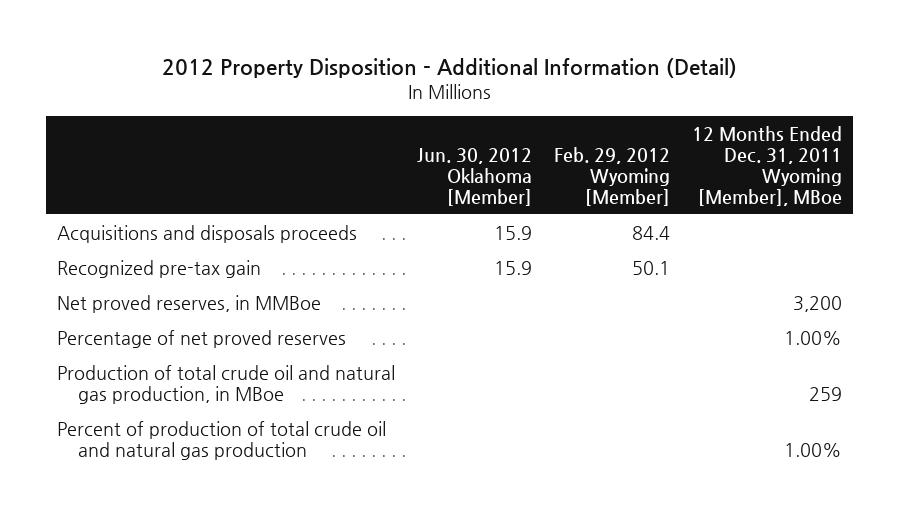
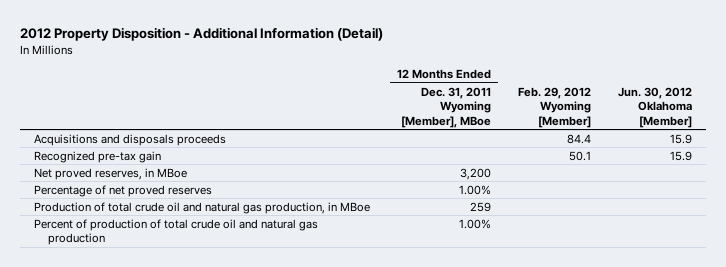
[56,294,321,313] Net proved reserves, in MMBoe -> [33,167,187,180] Net proved reserves, in MBoe

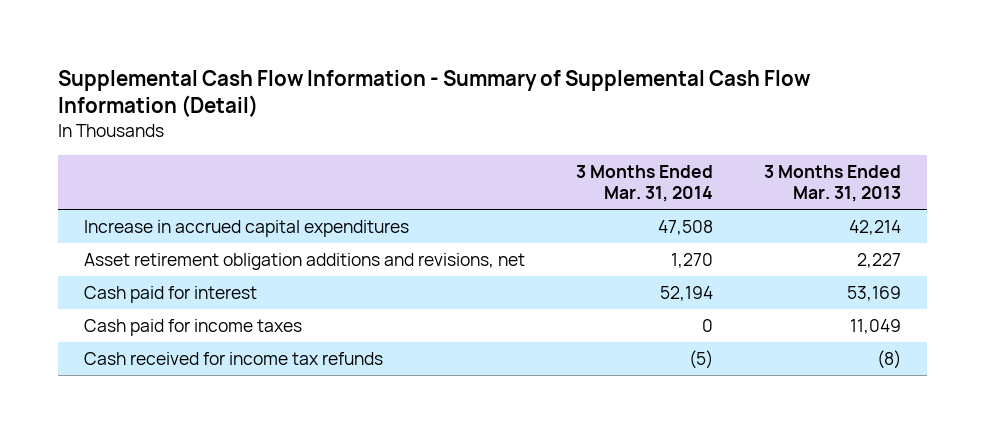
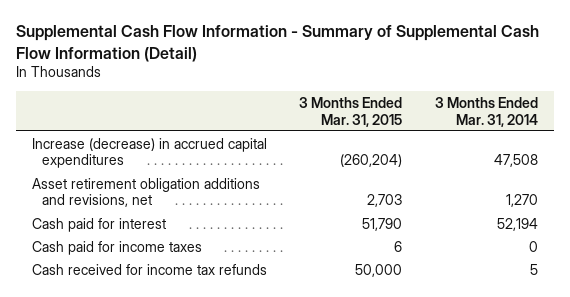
[764,164,902,203] 3 Months Ended Mar. 31, 2013 -> none
none -> [299,96,403,127] 3 Months Ended Mar. 31, 2015
[83,219,409,237] Increase in accrued capital expenditures -> [31,137,267,169] Increase (decrease) in accrued capital expenditures
[689,349,714,369] (5) -> [529,263,538,275] 5

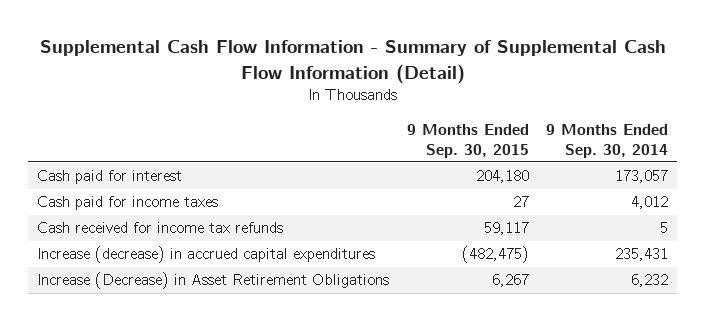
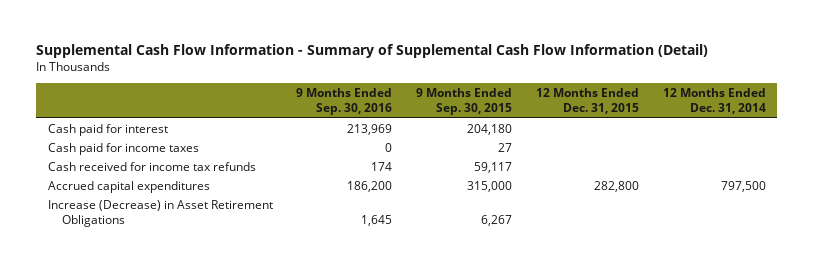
[546,124,669,158] 9 Months Ended Sep. 30, 2014 -> none
none -> [296,88,393,116] 9 Months Ended Sep. 30, 2016
none -> [535,88,639,115] 12 Months Ended Dec. 31, 2015
none -> [662,88,766,115] 12 Months Ended Dec. 31, 2014
[36,246,375,264] Increase (decrease) in accrued capital expenditures -> [47,181,210,194] Accrued capital expenditures
[461,246,529,264] (482,475) -> [467,181,513,193] 315,000

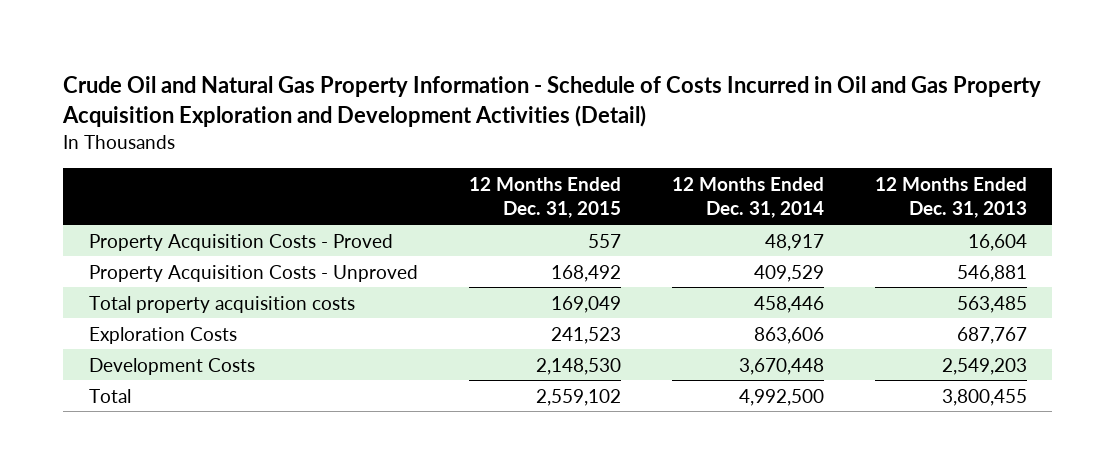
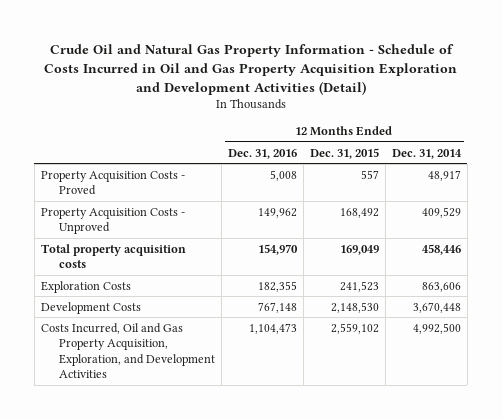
[874,176,1027,219] 12 Months Ended Dec. 31, 2013 -> none
none -> [227,148,297,159] Dec. 31, 2016
[88,388,131,403] Total -> [40,322,215,378] Costs Incurred, Oil and Gas Property Acquisition, Exploration, and Development Activities

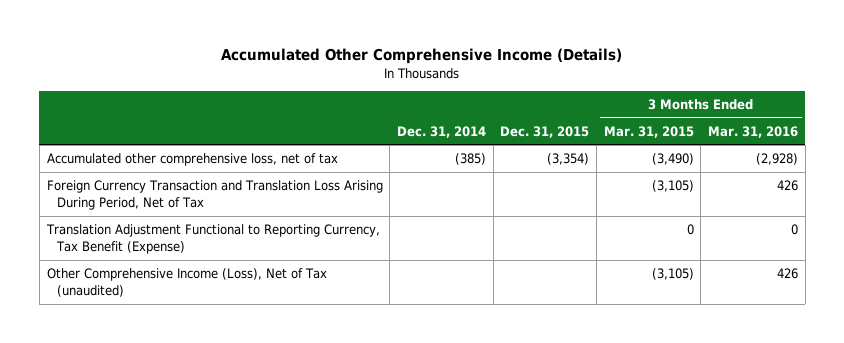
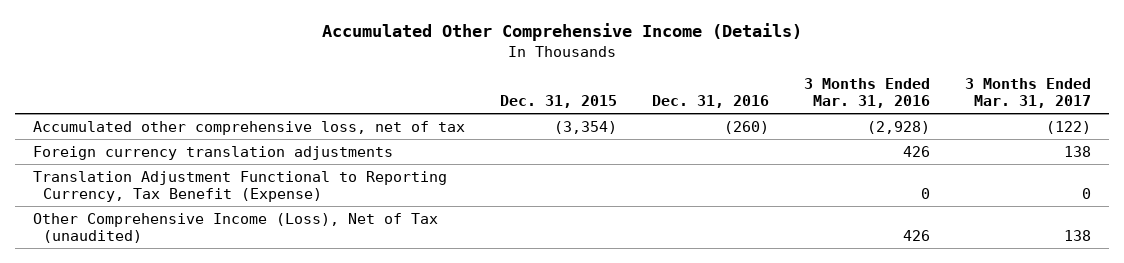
[396,125,486,138] Dec. 31, 2014 -> none
[603,125,694,138] Mar. 31, 2015 -> none
none -> [651,94,769,108] Dec. 31, 2016
none -> [965,77,1092,108] 3 Months Ended Mar. 31, 2017
[46,180,383,211] Foreign Currency Transaction and Translation Loss Arising During Period, Net of Tax -> [32,145,393,160] Foreign currency translation adjustments

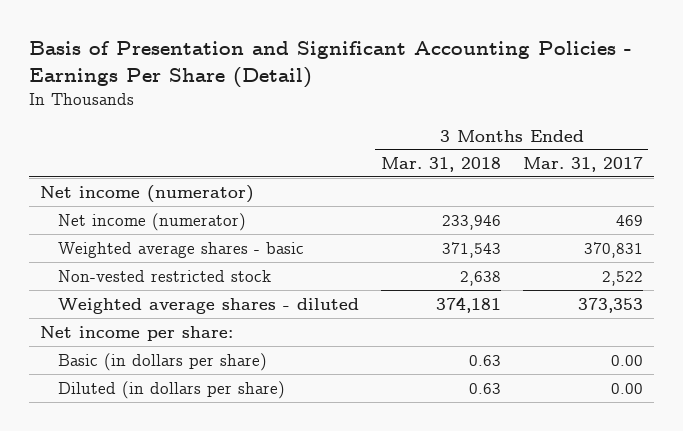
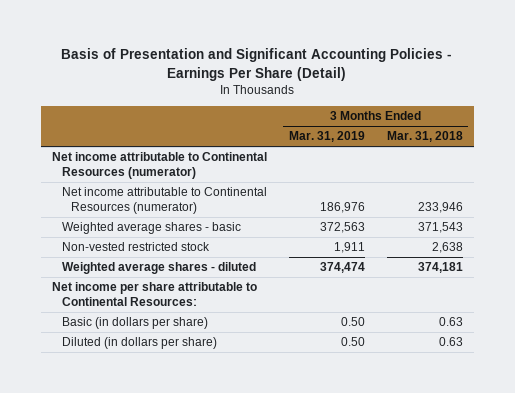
[522,157,643,173] Mar. 31, 2017 -> none
none -> [288,131,365,143] Mar. 31, 2019
[39,184,254,203] Net income (numerator) -> [51,152,267,179] Net income attributable to Continental Resources (numerator)
[57,212,246,231] Net income (numerator) -> [61,187,267,214] Net income attributable to Continental Resources (numerator)
[39,325,233,341] Net income per share: -> [51,282,257,306] Net income per share attributable to Continental Resources:

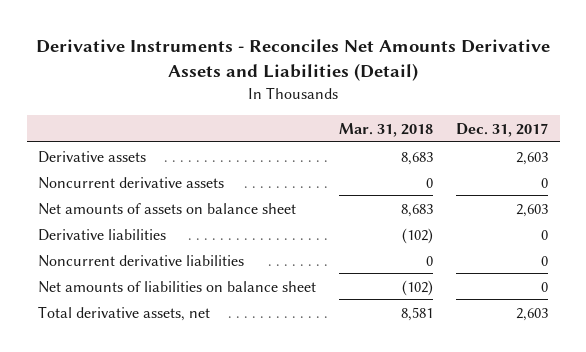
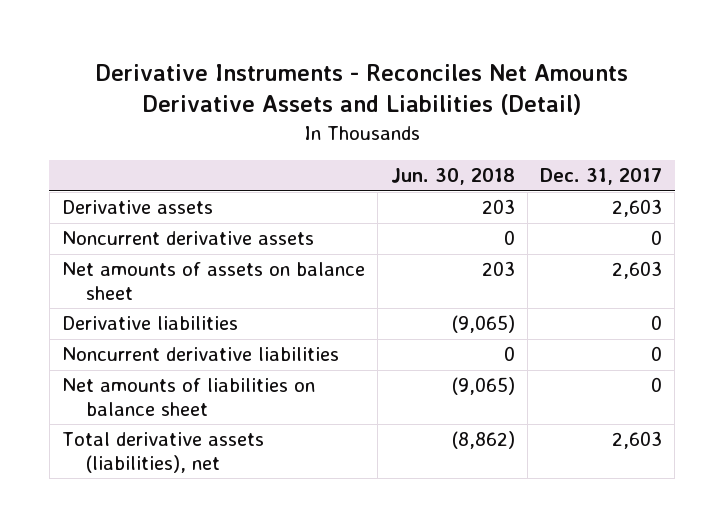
[339,122,434,137] Mar. 31, 2018 -> none
none -> [390,168,515,186] Jun. 30, 2018
[38,305,211,321] Total derivative assets, net -> [62,432,265,473] Total derivative assets (liabilities), net

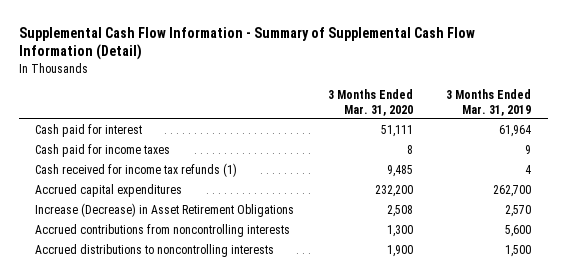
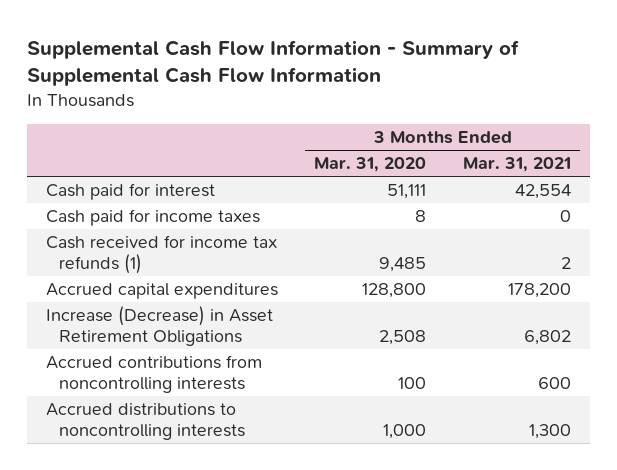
[18,26,475,61] Supplemental Cash Flow Information - Summary of Supplemental Cash Flow Information (Detail) -> [27,39,520,87] Supplemental Cash Flow Information - Summary of Supplemental Cash Flow Information
[446,89,532,116] 3 Months Ended Mar. 31, 2019 -> none
none -> [463,157,572,173] Mar. 31, 2021
[374,185,413,198] 232,200 -> [362,283,427,299] 128,800
[386,225,413,238] 1,300 -> [398,377,427,390] 100
[386,245,413,258] 1,900 -> [383,424,427,440] 1,000

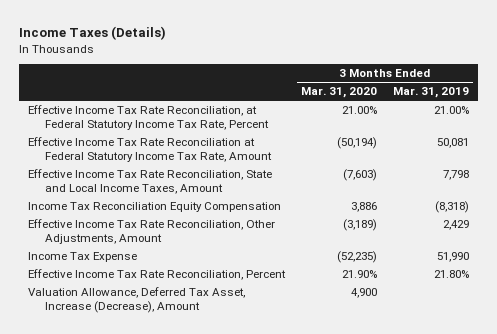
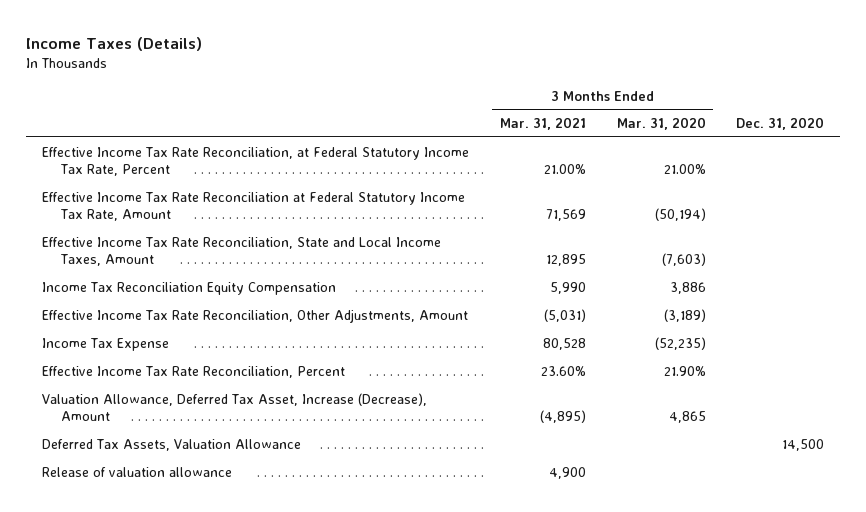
[393,87,470,99] Mar. 31, 2019 -> none
none -> [499,117,586,131] Mar. 31, 2021
none -> [736,117,825,131] Dec. 31, 2020
[350,288,377,299] 4,900 -> [668,411,706,424] 4,865
none -> [41,438,301,451] Deferred Tax Assets, Valuation Allowance
none -> [41,466,232,477] Release of valuation allowance

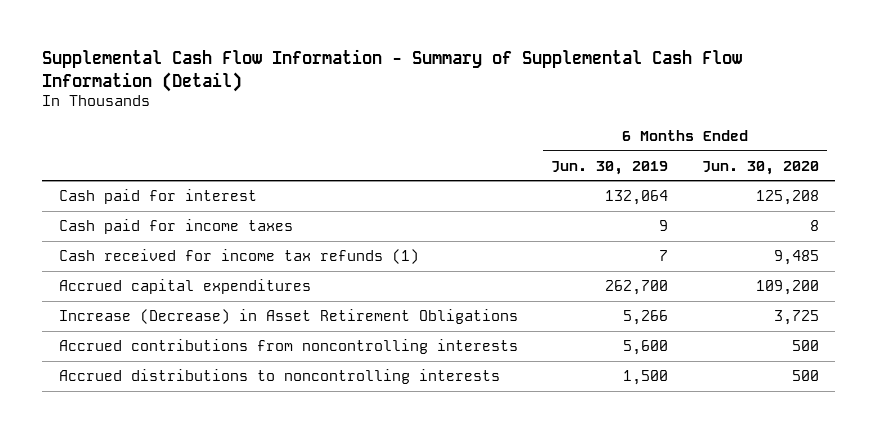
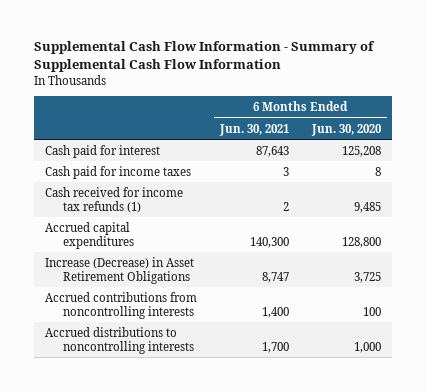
[42,49,743,92] Supplemental Cash Flow Information - Summary of Supplemental Cash Flow Information (Detail) -> [33,41,375,73] Supplemental Cash Flow Information - Summary of Supplemental Cash Flow Information
[551,160,669,175] Jun. 30, 2019 -> none
none -> [218,123,289,136] Jun. 30, 2021
[755,279,819,295] 109,200 -> [341,236,381,248] 128,800
[791,339,819,351] 500 -> [362,306,381,316] 100
[791,369,819,381] 500 -> [353,341,381,353] 1,000

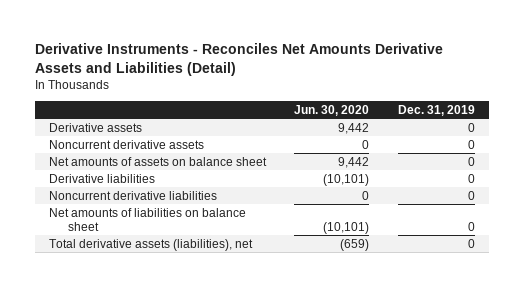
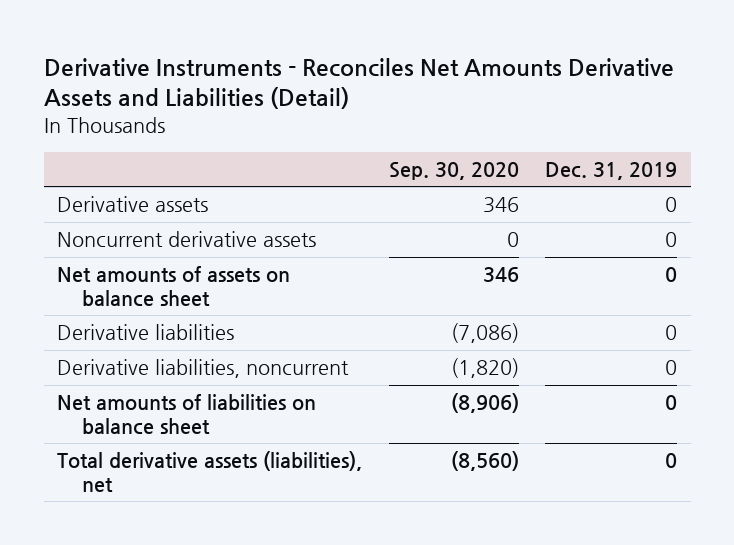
[294,105,370,117] Jun. 30, 2020 -> none
none -> [388,161,519,180] Sep. 30, 2020
[49,190,218,200] Noncurrent derivative liabilities -> [57,359,350,379] Derivative liabilities, noncurrent

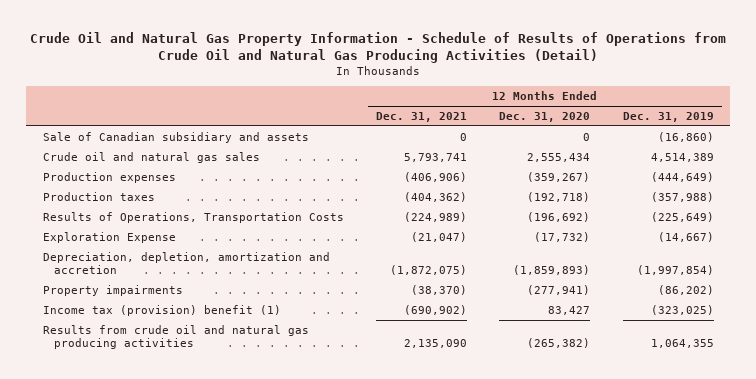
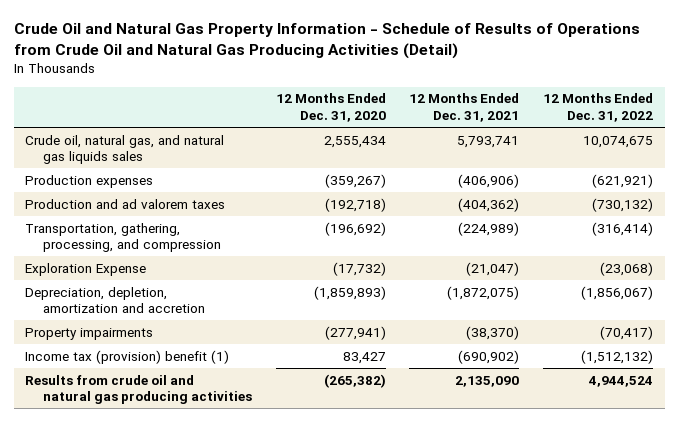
[622,111,714,122] Dec. 31, 2019 -> none
none -> [542,93,653,123] 12 Months Ended Dec. 31, 2022
[42,131,309,143] Sale of Canadian subsidiary and assets -> none
[42,151,260,163] Crude oil and natural gas sales -> [25,134,225,165] Crude oil, natural gas, and natural gas liquids sales
[42,191,155,201] Production taxes -> [25,198,226,209] Production and ad valorem taxes
[42,211,344,223] Results of Operations, Transportation Costs -> [25,222,221,253] Transportation, gathering, processing, and compression

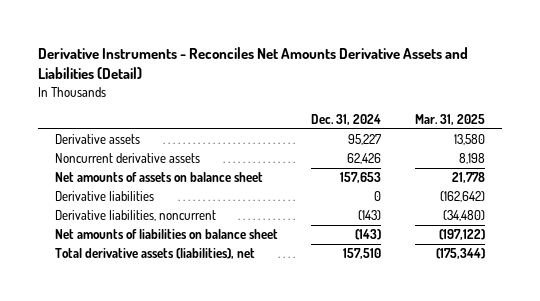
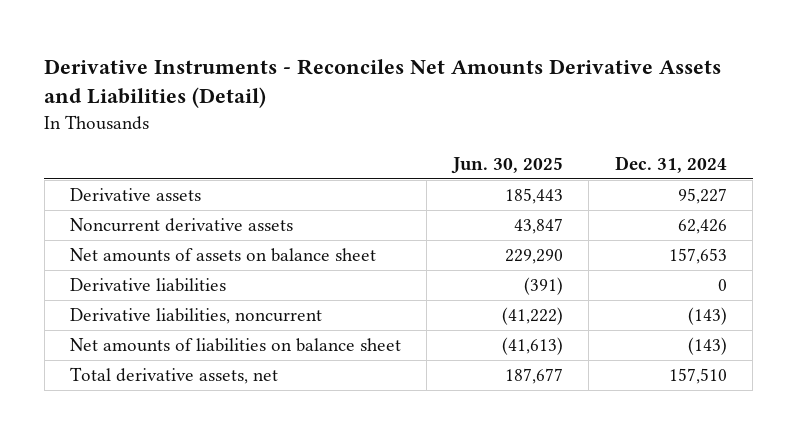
[414,113,485,125] Mar. 31, 2025 -> none
none -> [450,156,563,174] Jun. 30, 2025
[54,248,255,260] Total derivative assets (liabilities), net -> [69,367,278,385] Total derivative assets, net

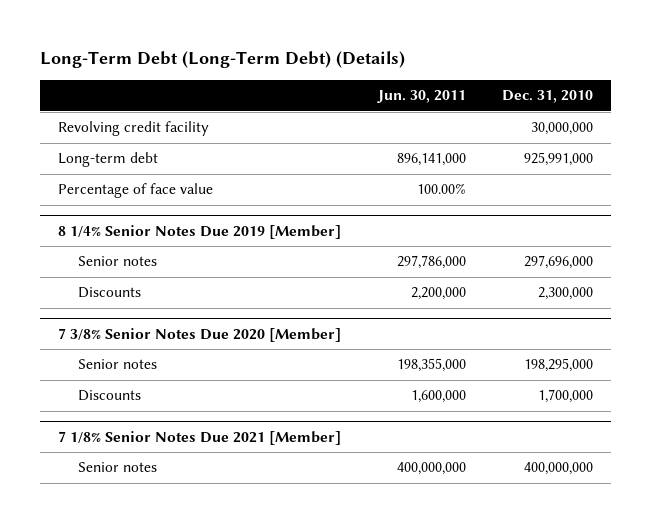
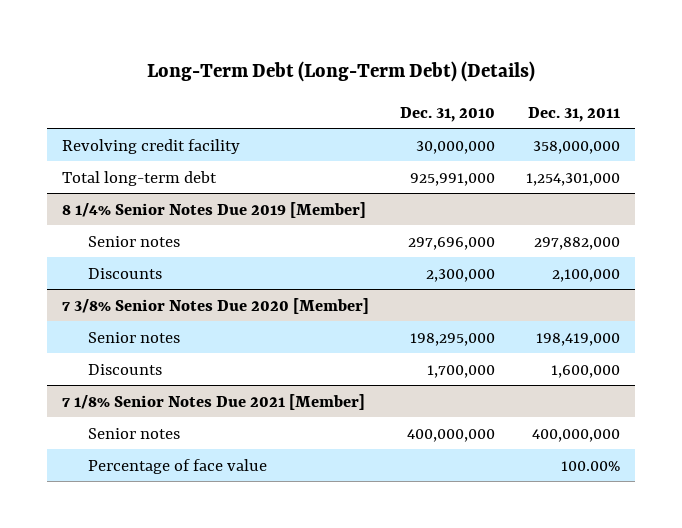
[376,90,466,104] Jun. 30, 2011 -> none
none -> [527,106,620,122] Dec. 31, 2011
[58,183,214,199] Percentage of face value -> none
[58,152,159,168] Long-term debt -> [62,170,218,186] Total long-term debt
none -> [88,458,268,474] Percentage of face value

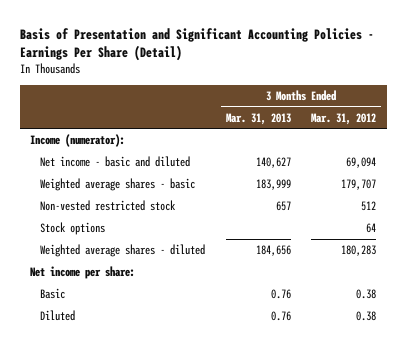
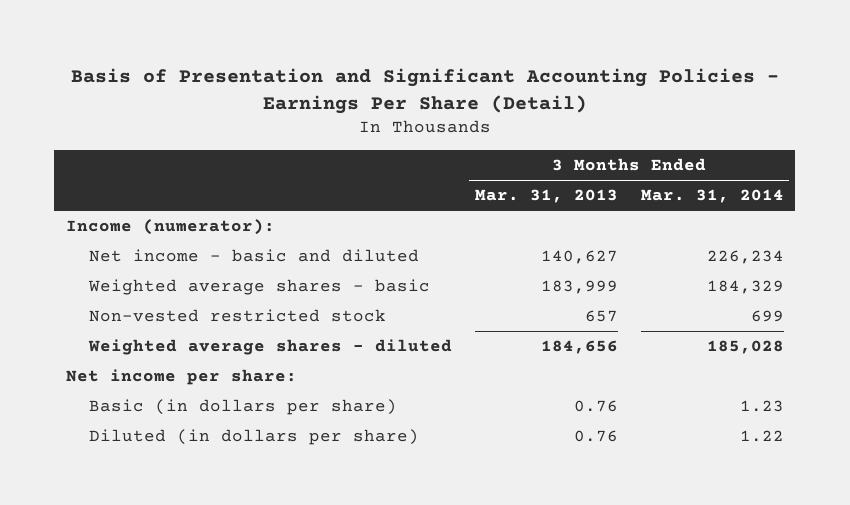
[311,112,377,125] Mar. 31, 2012 -> none
none -> [640,189,784,204] Mar. 31, 2014
[40,221,106,235] Stock options -> none
[40,287,66,299] Basic -> [89,399,398,416] Basic (in dollars per share)
[40,309,76,321] Diluted -> [89,429,420,446] Diluted (in dollars per share)

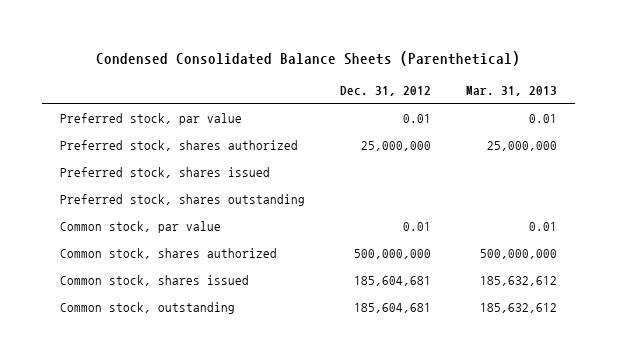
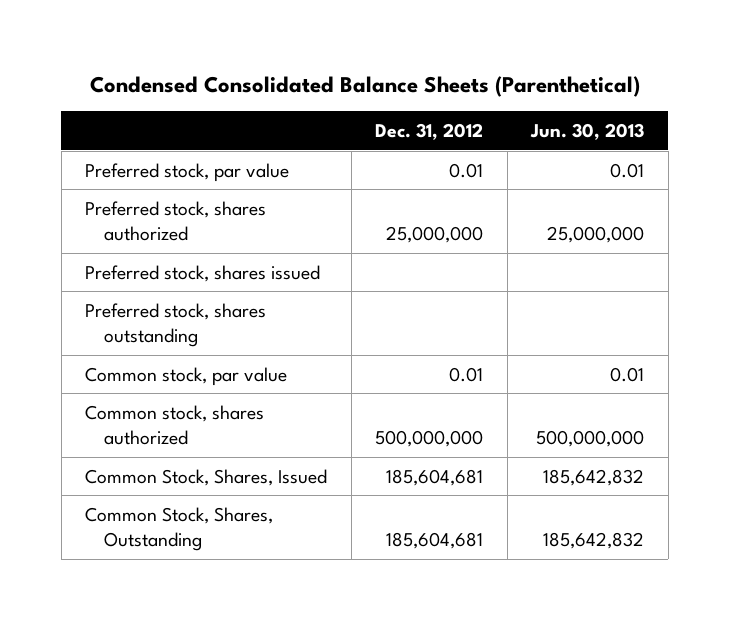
[466,85,558,96] Mar. 31, 2013 -> none
none -> [530,122,645,140] Jun. 30, 2013
[59,274,249,286] Common stock, shares issued -> [85,468,328,486] Common Stock, Shares, Issued
[59,301,235,314] Common stock, outstanding -> [85,506,274,551] Common Stock, Shares, Outstanding

